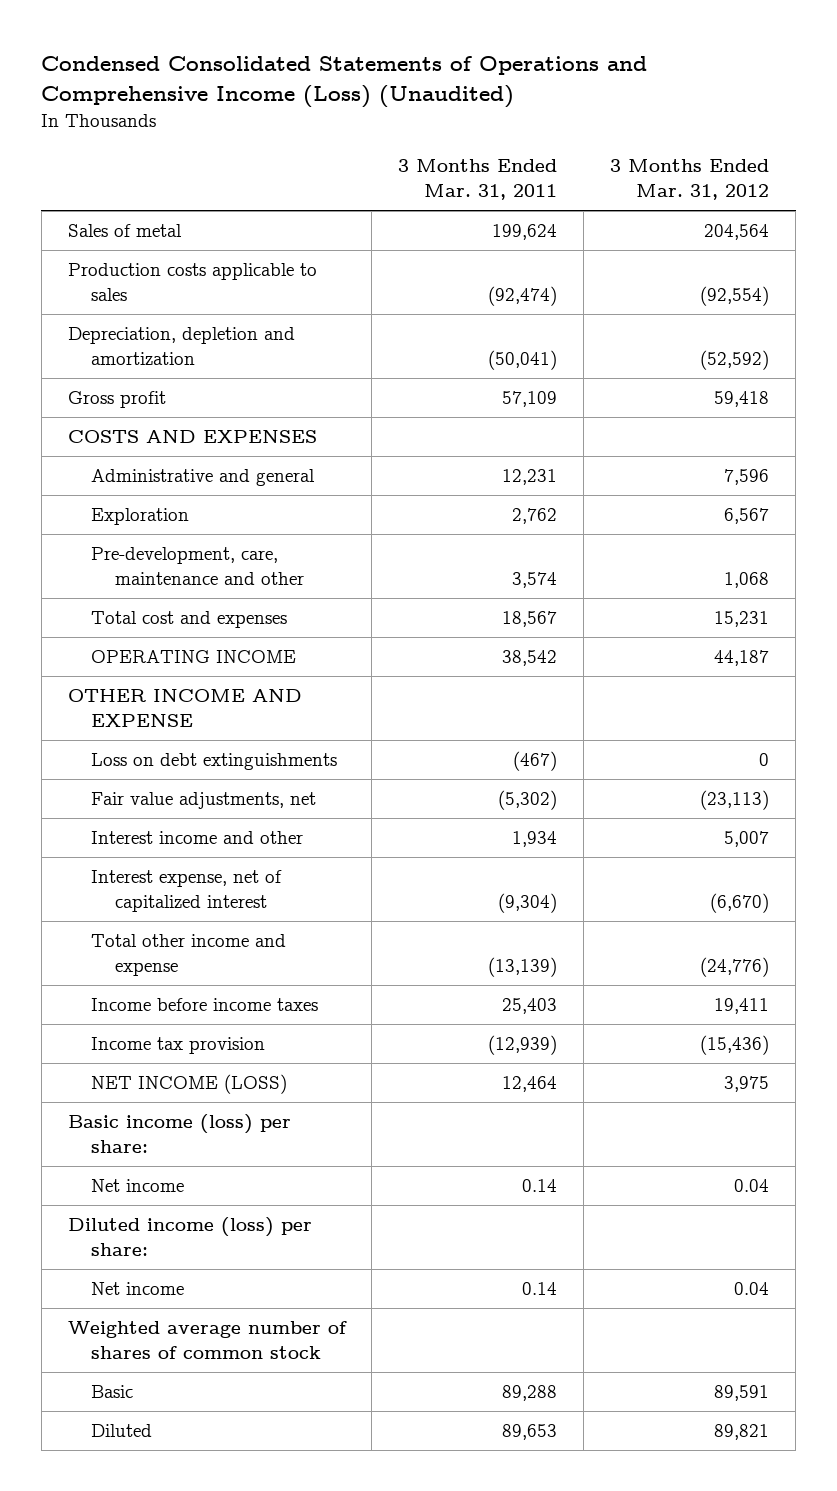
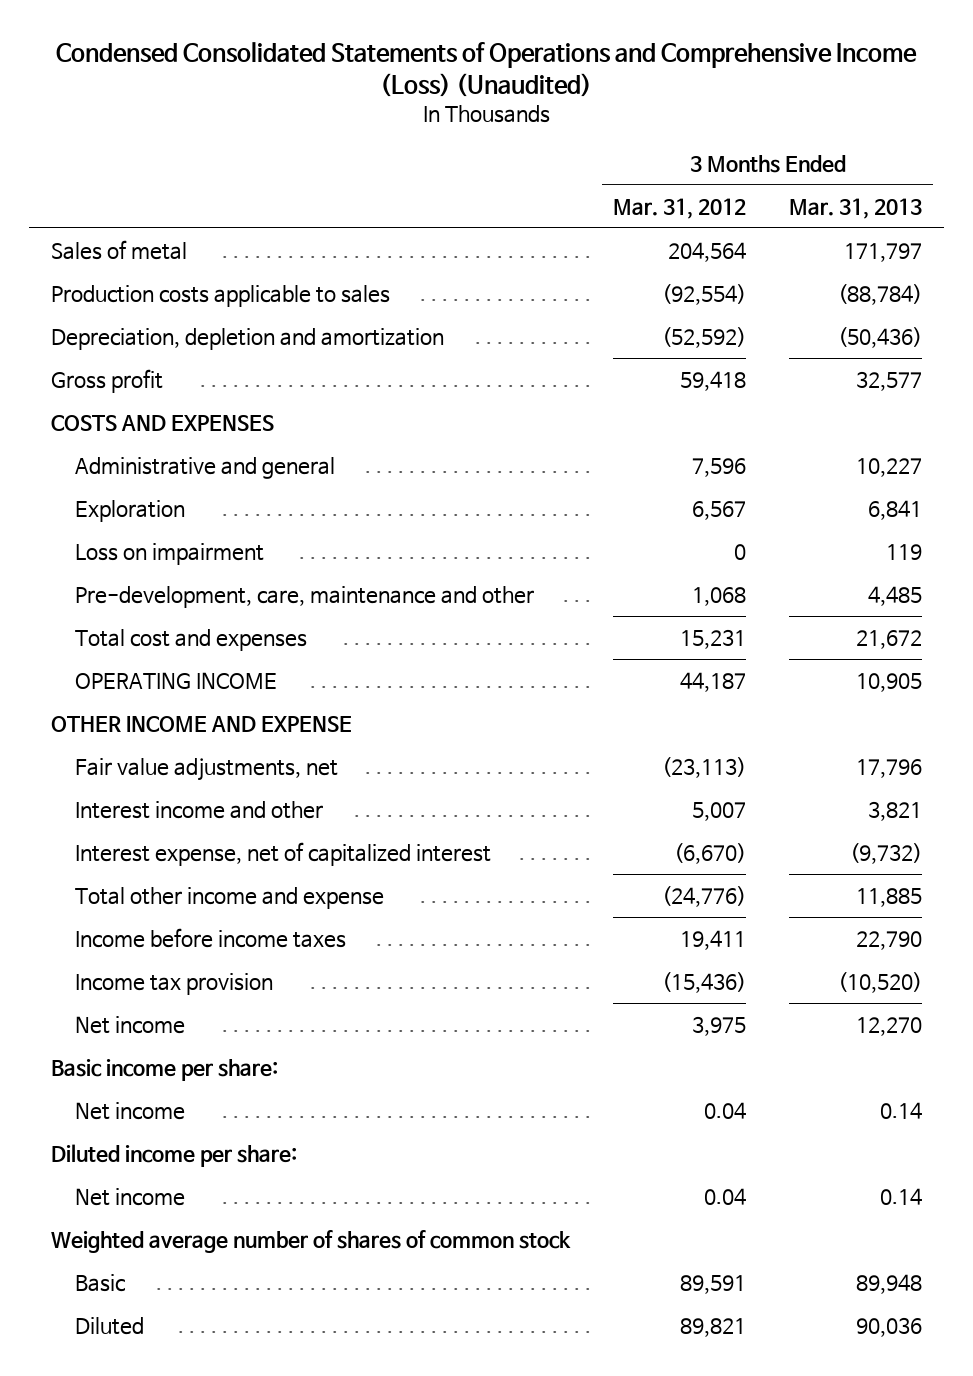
[398,159,558,201] 3 Months Ended Mar. 31, 2011 -> none
none -> [789,197,923,219] Mar. 31, 2013
none -> [75,542,265,565] Loss on impairment
[91,753,338,771] Loss on debt extinguishments -> none
[91,1074,288,1095] NET INCOME (LOSS) -> [75,1015,186,1034] Net income
[67,1114,291,1154] Basic income (loss) per share: -> [50,1058,278,1081] Basic income per share:
[67,1217,312,1257] Diluted income (loss) per share: -> [50,1143,297,1167] Diluted income per share:

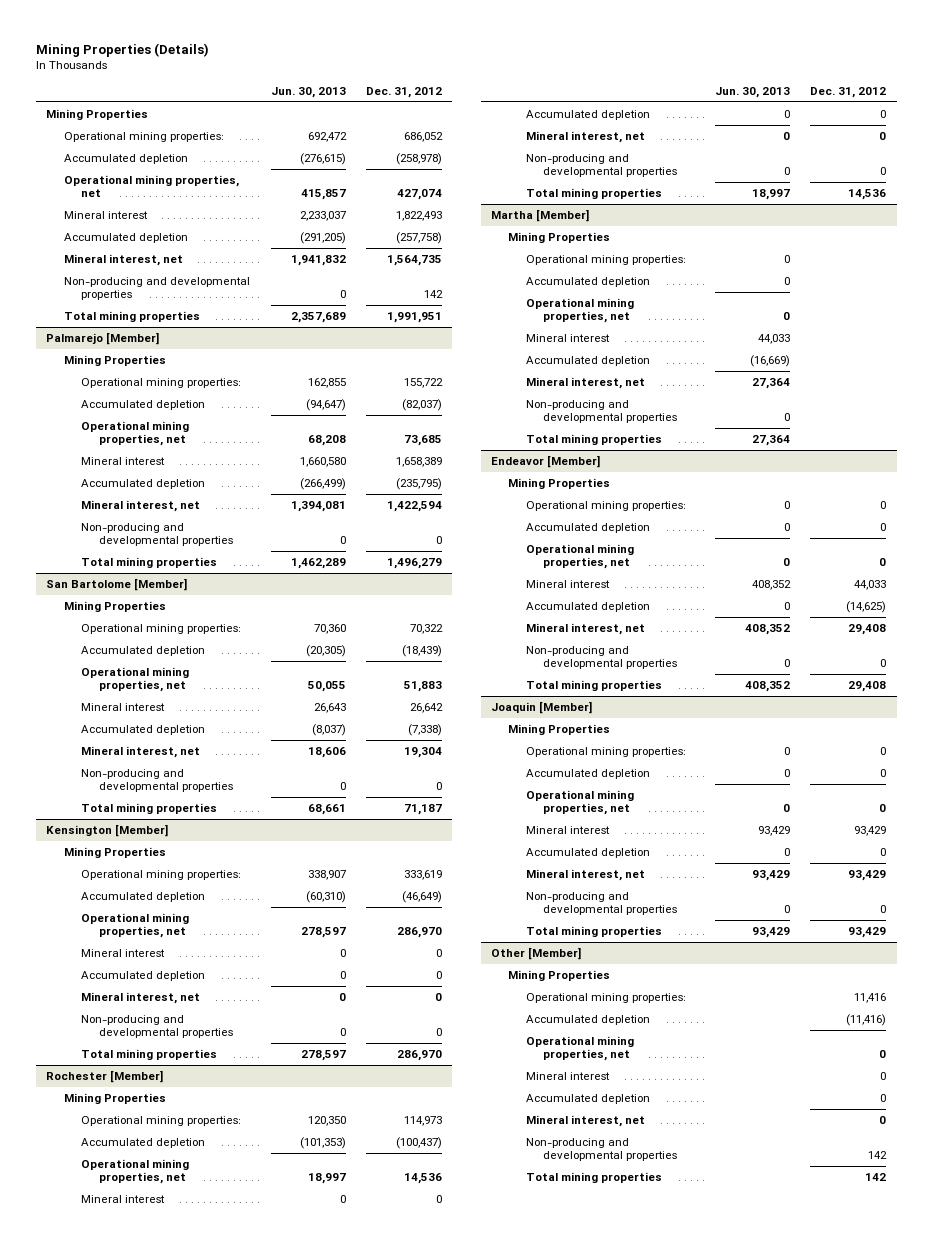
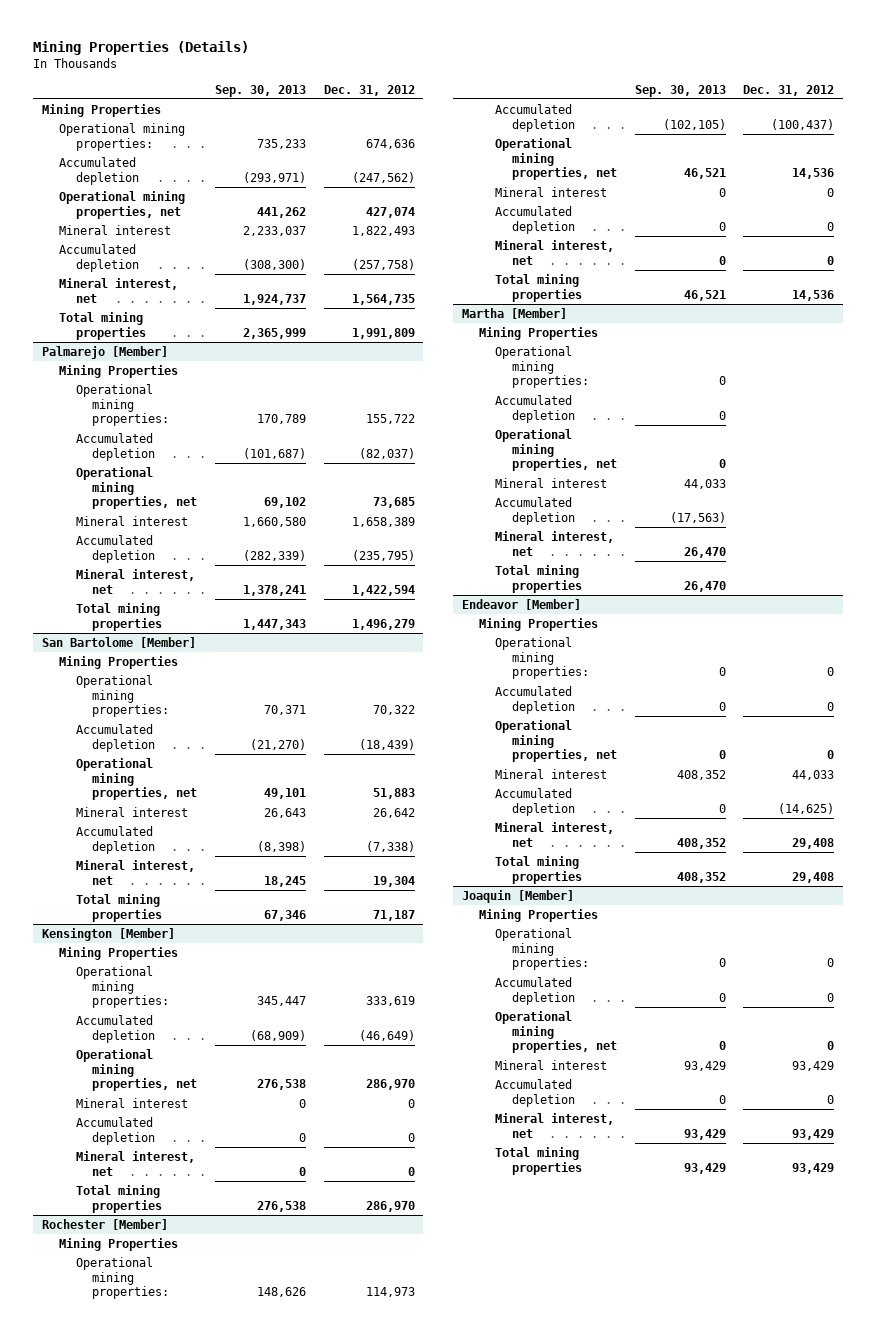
[270,87,346,99] Jun. 30, 2013 -> none
none -> [214,84,306,97] Sep. 30, 2013
[404,131,444,142] 686,052 -> [365,138,415,149] 674,636
[396,152,443,165] (258,978) -> [351,171,415,183] (247,562)
[63,276,250,300] Non-producing and developmental properties -> none
[387,311,443,323] 1,991,951 -> [351,327,415,339] 1,991,809
[81,522,234,546] Non-producing and developmental properties -> none
[81,768,234,792] Non-producing and developmental properties -> none
[81,1014,234,1038] Non-producing and developmental properties -> none
[525,153,678,177] Non-producing and developmental properties -> none
[525,399,678,423] Non-producing and developmental properties -> none
[525,645,678,669] Non-producing and developmental properties -> none
[525,891,678,915] Non-producing and developmental properties -> none
[490,946,581,960] Other [Member] -> none
[508,969,611,981] Mining Properties -> none
[525,992,686,1003] Operational mining properties: -> none
[525,1014,650,1025] Accumulated depletion -> none
[525,1035,634,1061] Operational mining properties, net -> none
[525,1071,610,1080] Mineral interest -> none
[525,1093,650,1104] Accumulated depletion -> none
[525,1114,645,1127] Mineral interest, net -> none
[525,1137,678,1161] Non-producing and developmental properties -> none
[525,1171,662,1183] Total mining properties -> none

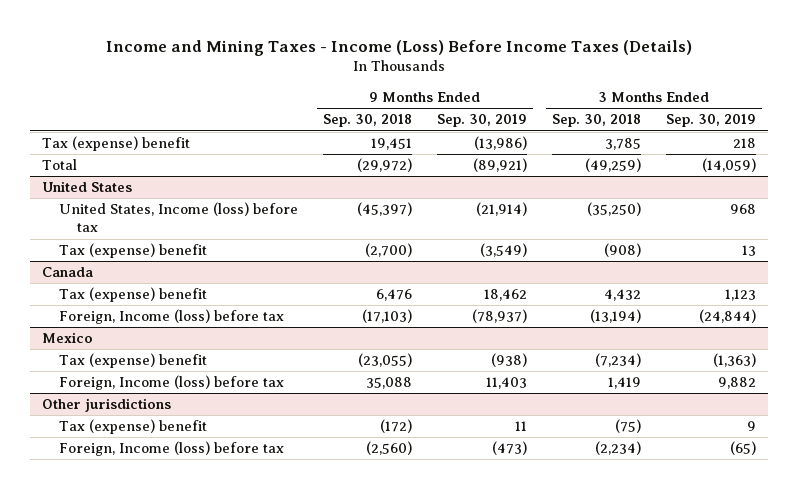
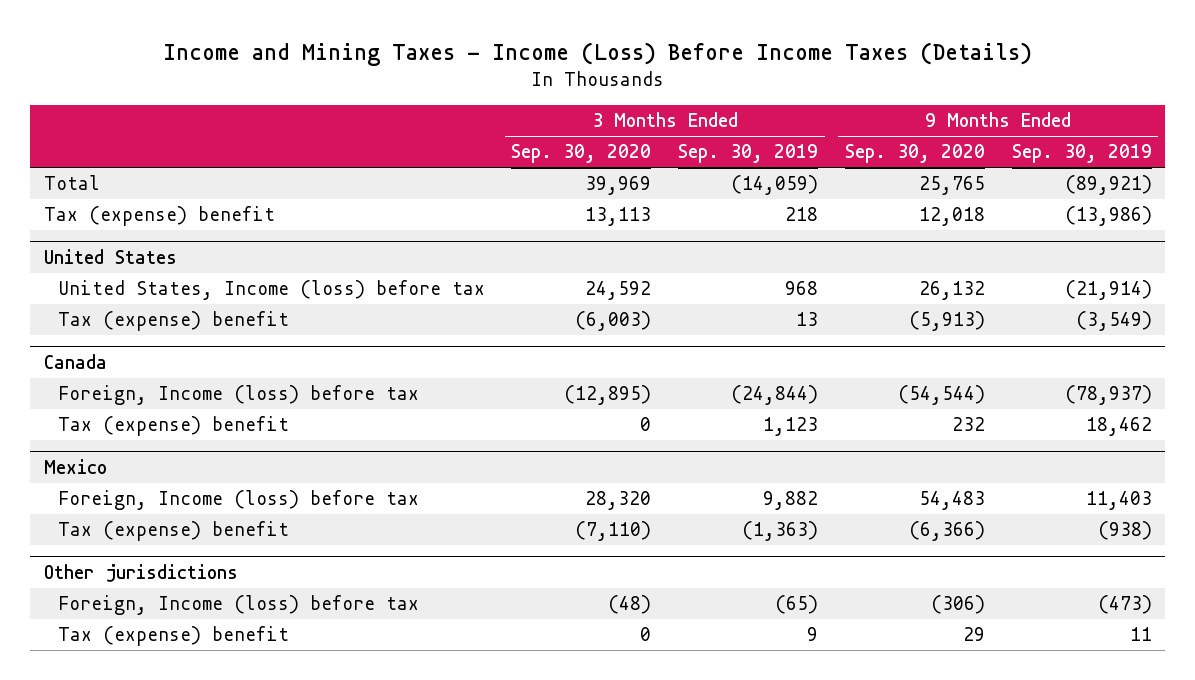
[323,114,413,128] Sep. 30, 2018 -> none
[552,114,642,128] Sep. 30, 2018 -> none
none -> [511,144,652,164] Sep. 30, 2020
none -> [844,144,985,164] Sep. 30, 2020
[42,136,191,152] Tax (expense) benefit -> [43,206,275,227] Tax (expense) benefit
[59,287,208,303] Tax (expense) benefit -> [57,416,289,437] Tax (expense) benefit
[59,353,208,369] Tax (expense) benefit -> [57,521,289,542] Tax (expense) benefit
[59,419,208,435] Tax (expense) benefit -> [57,626,289,647] Tax (expense) benefit

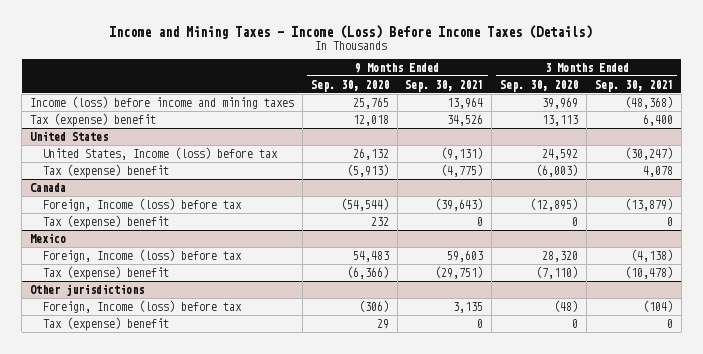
[678,144,819,164] Sep. 30, 2019 -> none
[1011,144,1152,164] Sep. 30, 2019 -> none
none -> [405,79,484,92] Sep. 30, 2021
none -> [594,79,673,92] Sep. 30, 2021
[43,175,100,191] Total -> [30,95,295,109] Income (loss) before income and mining taxes

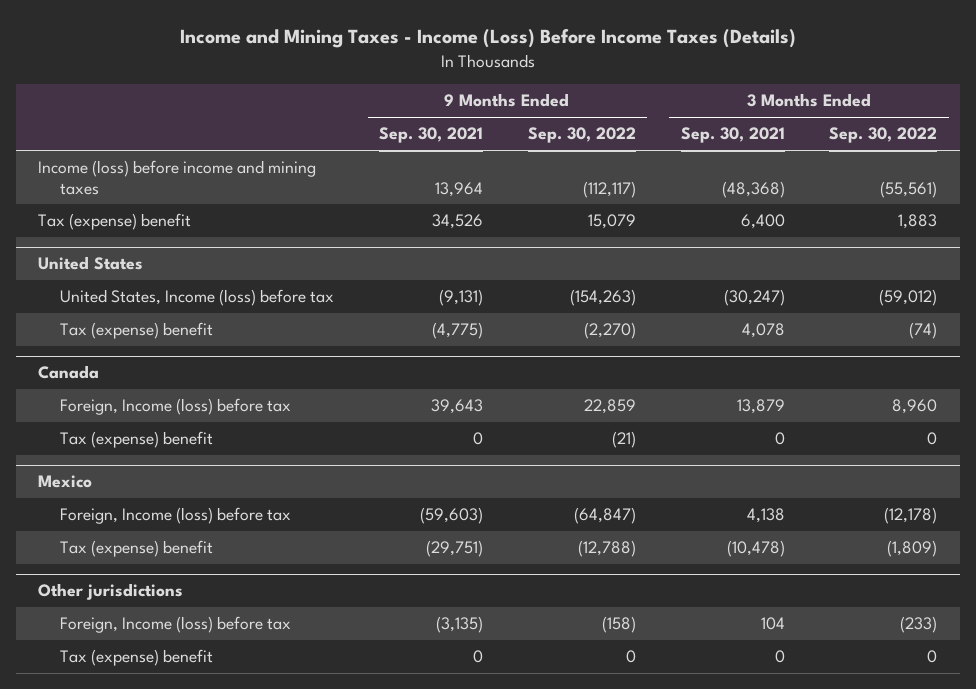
[310,79,389,92] Sep. 30, 2020 -> none
[500,79,579,92] Sep. 30, 2020 -> none
none -> [527,127,636,144] Sep. 30, 2022
none -> [829,127,938,144] Sep. 30, 2022
[435,197,484,211] (39,643) -> [430,399,483,415] 39,643
[624,197,673,211] (13,879) -> [736,399,785,415] 13,879
[447,249,484,262] 59,603 -> [419,507,483,525] (59,603)
[630,248,673,262] (4,138) -> [746,508,785,524] 4,138
[453,301,484,313] 3,135 -> [435,616,483,634] (3,135)
[642,299,673,312] (104) -> [760,617,785,631] 104

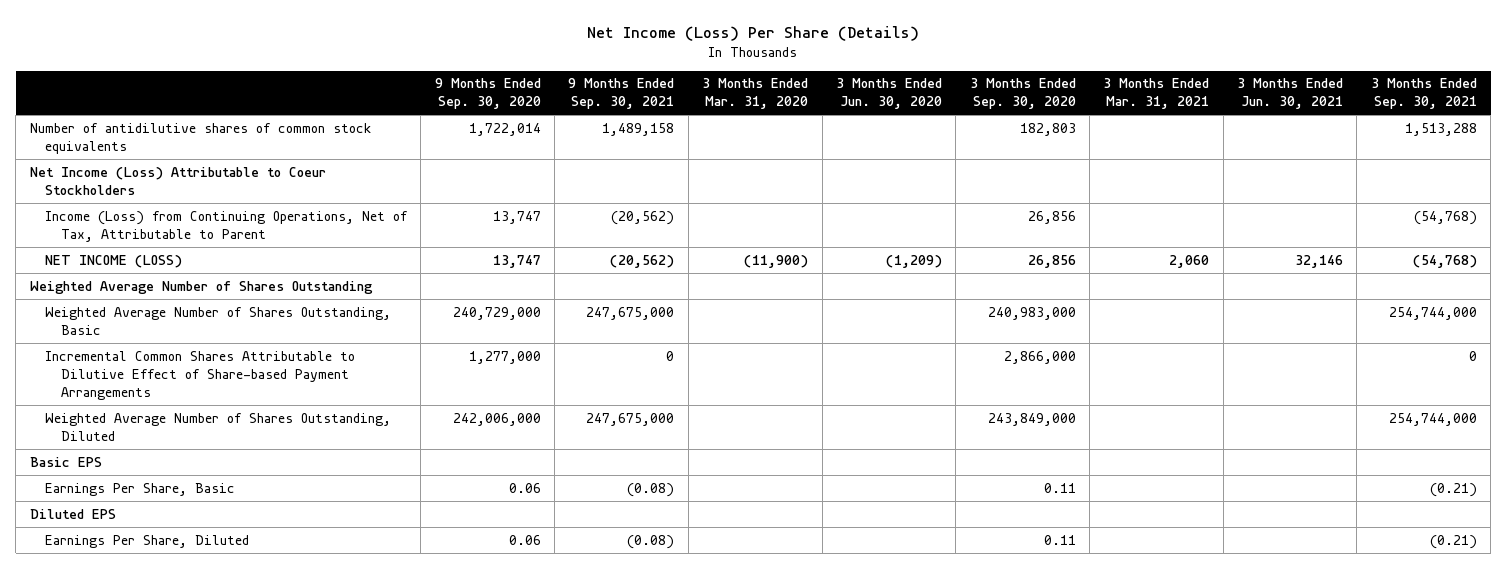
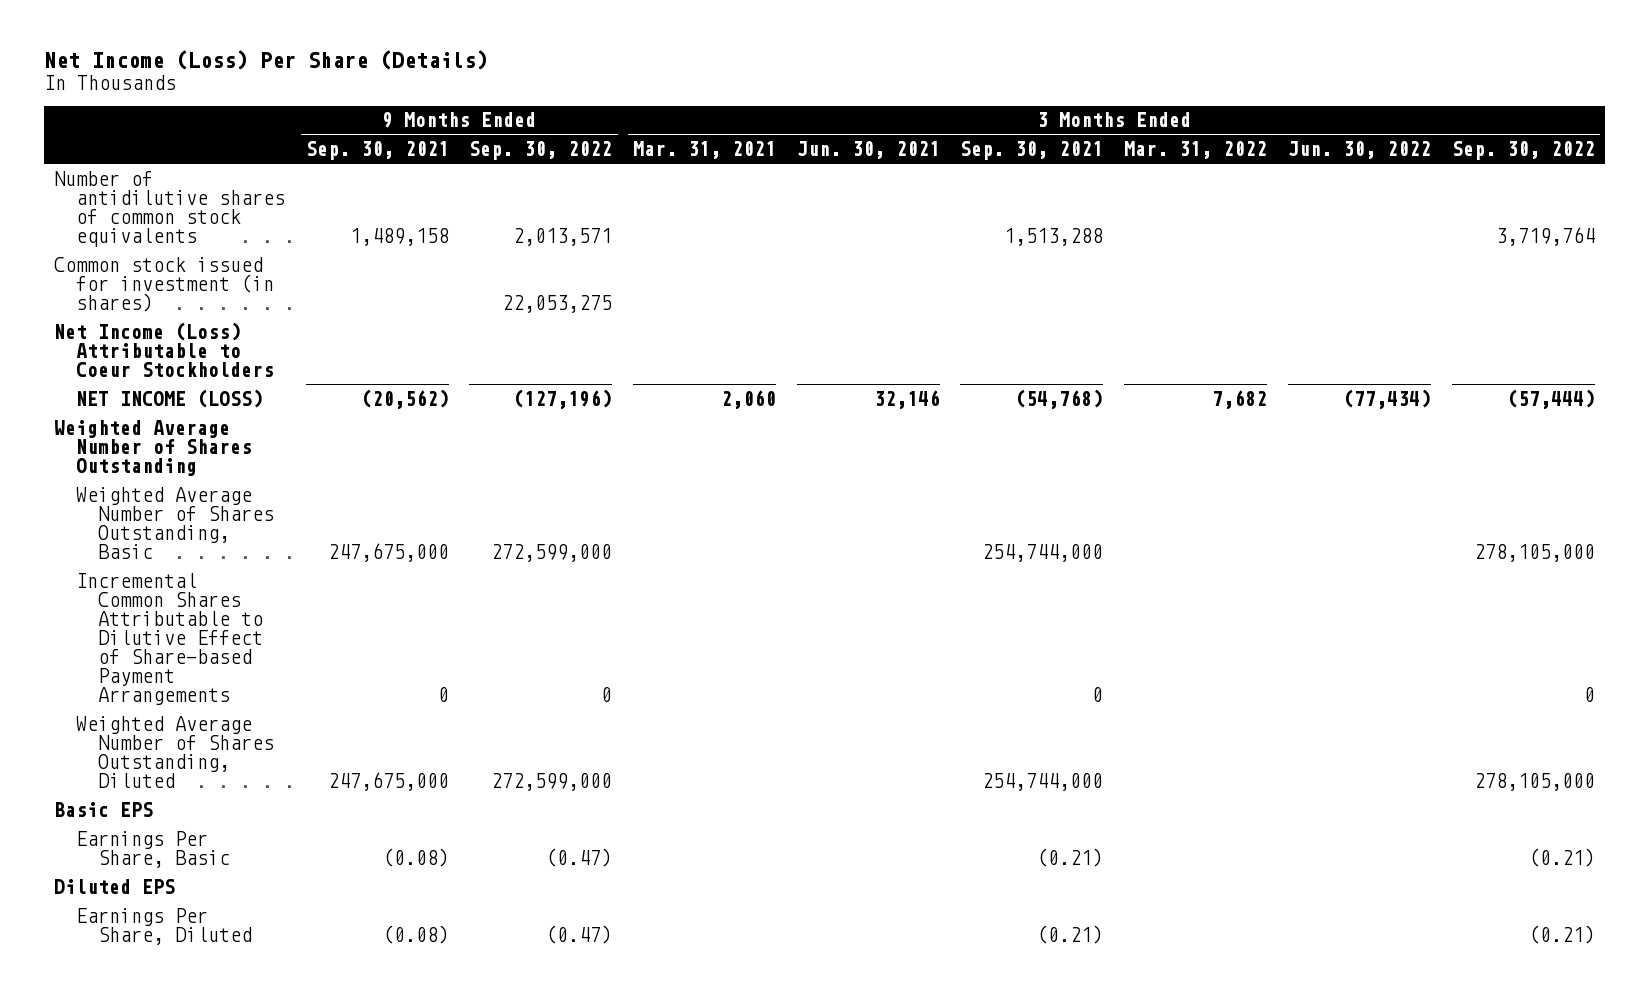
[434,78,541,110] 9 Months Ended Sep. 30, 2020 -> none
[702,78,809,110] 3 Months Ended Mar. 31, 2020 -> none
[835,78,942,110] 3 Months Ended Jun. 30, 2020 -> none
[969,78,1076,110] 3 Months Ended Sep. 30, 2020 -> none
none -> [469,141,613,161] Sep. 30, 2022
none -> [1124,141,1268,160] Mar. 31, 2022
none -> [1287,141,1431,160] Jun. 30, 2022
none -> [1451,141,1595,161] Sep. 30, 2022
none -> [54,256,275,312] Common stock issued for investment (in shares)
[45,210,409,242] Income (Loss) from Continuing Operations, Net of Tax, Attributable to Parent -> none

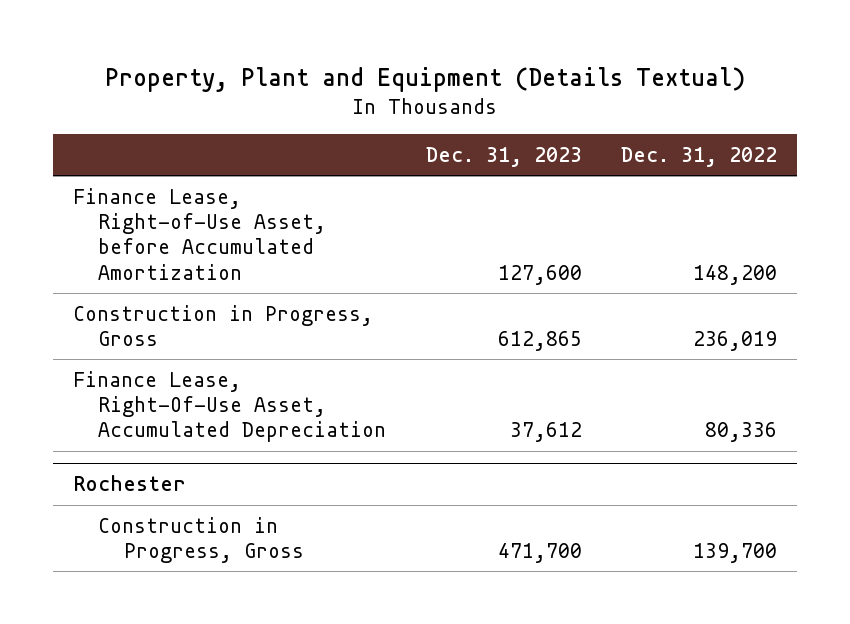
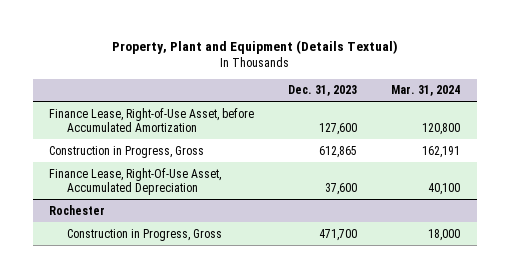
[621,147,778,168] Dec. 31, 2022 -> none
none -> [390,85,460,97] Mar. 31, 2024
[509,422,582,443] 37,612 -> [325,182,358,195] 37,600

